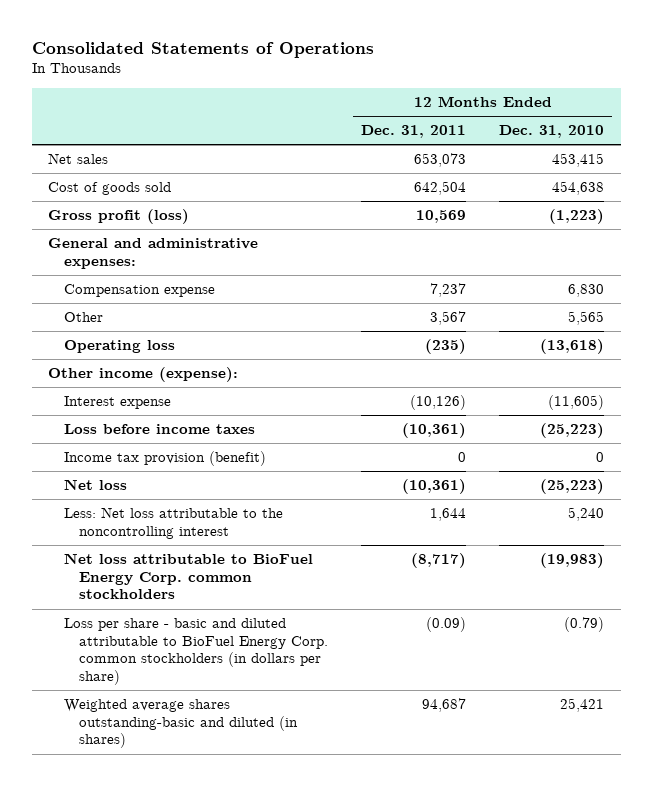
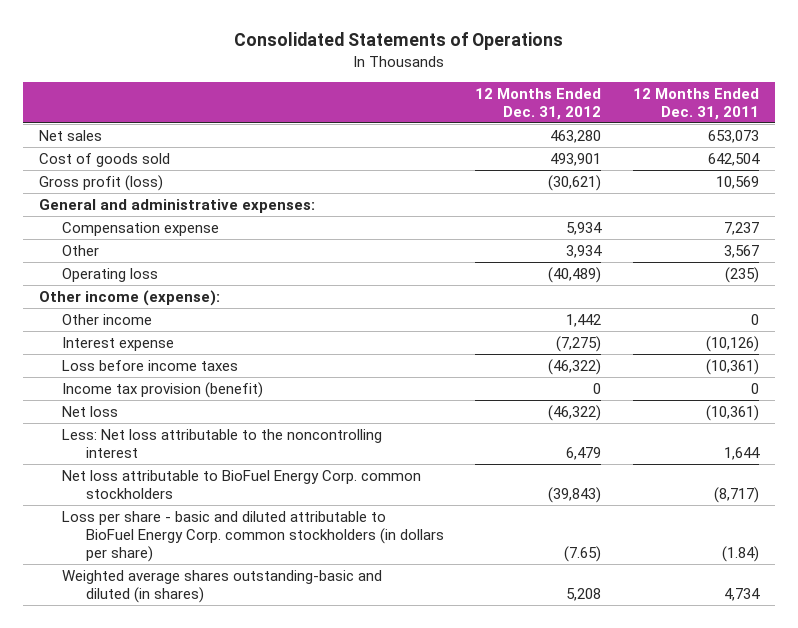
[499,125,605,139] Dec. 31, 2010 -> none
none -> [475,87,602,120] 12 Months Ended Dec. 31, 2012
none -> [62,314,153,326] Other income
[426,617,467,633] (0.09) -> [721,545,759,562] (1.84)
[422,698,467,713] 94,687 -> [723,588,760,602] 4,734

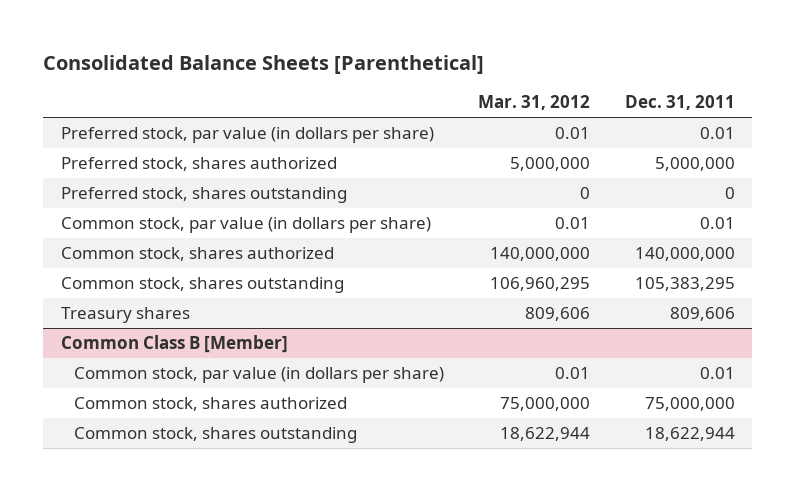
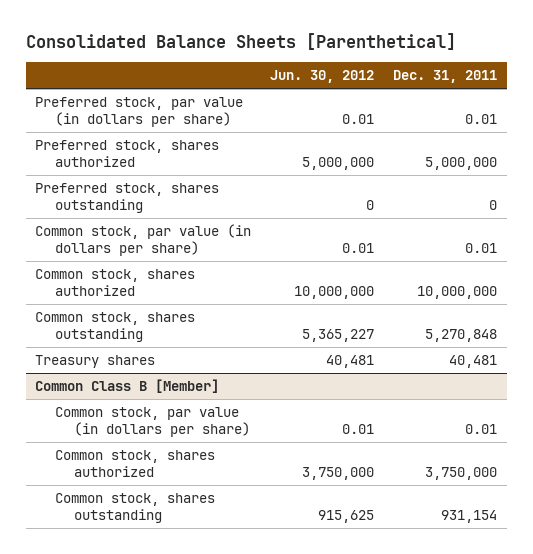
[478,95,591,111] Mar. 31, 2012 -> none
none -> [270,70,375,84] Jun. 30, 2012
[635,247,736,262] 140,000,000 -> [417,286,498,300] 10,000,000
[635,277,736,292] 105,383,295 -> [425,329,498,343] 5,270,848
[670,307,736,322] 809,606 -> [449,355,498,369] 40,481
[645,397,736,412] 75,000,000 -> [425,467,498,481] 3,750,000
[645,427,736,442] 18,622,944 -> [441,510,498,524] 931,154

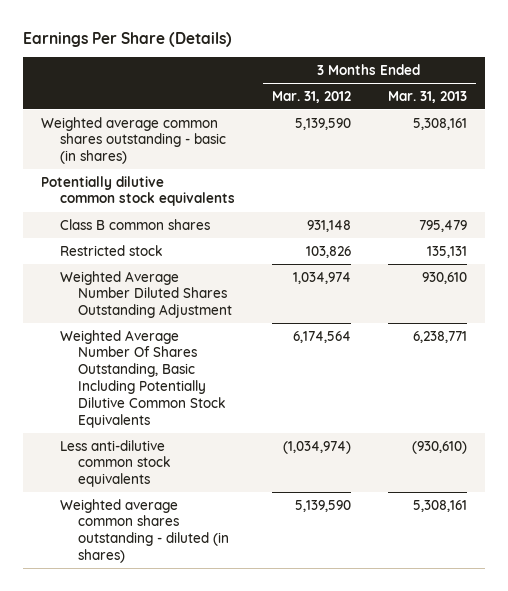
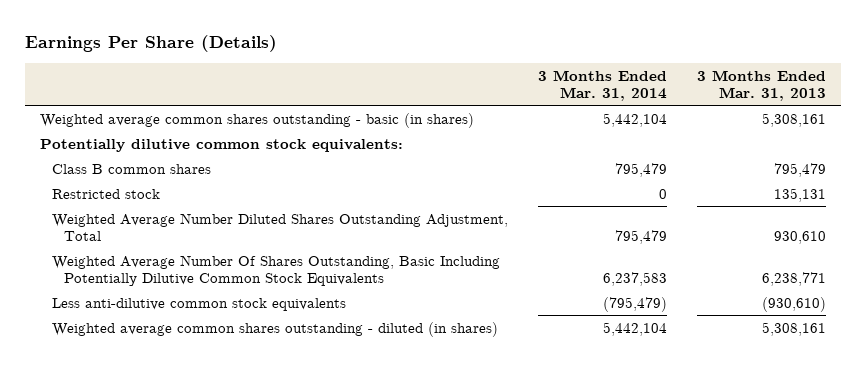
[271,90,351,103] Mar. 31, 2012 -> none
none -> [538,69,668,102] 3 Months Ended Mar. 31, 2014
[41,175,235,207] Potentially dilutive common stock equivalents -> [39,138,403,152] Potentially dilutive common stock equivalents:
[59,270,233,319] Weighted Average Number Diluted Shares Outstanding Adjustment -> [52,212,509,242] Weighted Average Number Diluted Shares Outstanding Adjustment, Total

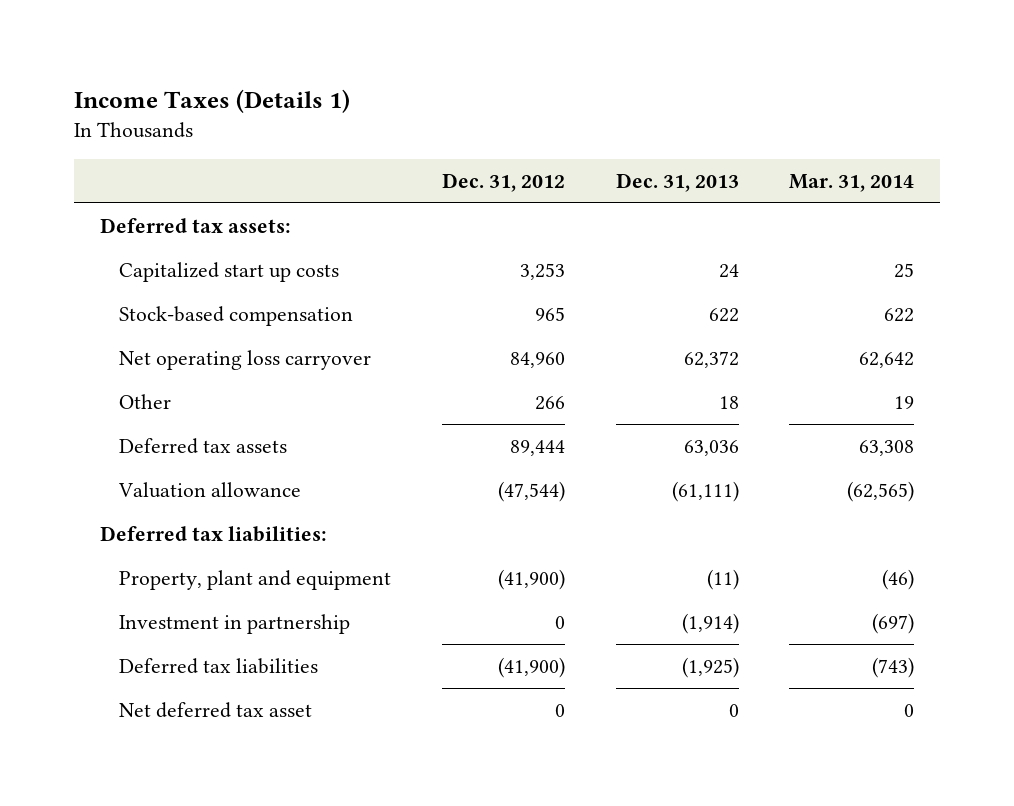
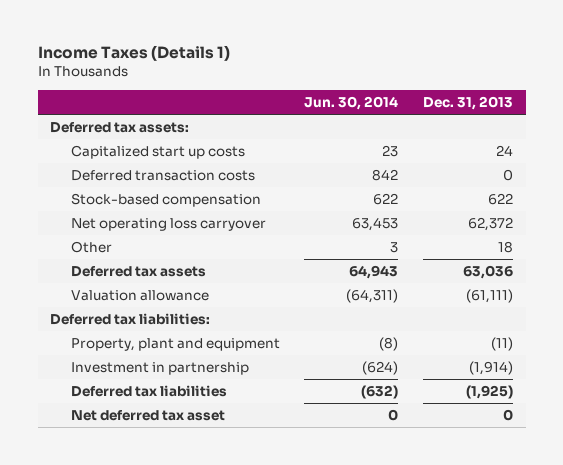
[441,172,565,192] Dec. 31, 2012 -> none
[789,173,915,192] Mar. 31, 2014 -> none
none -> [304,95,399,110] Jun. 30, 2014
none -> [70,170,255,182] Deferred transaction costs

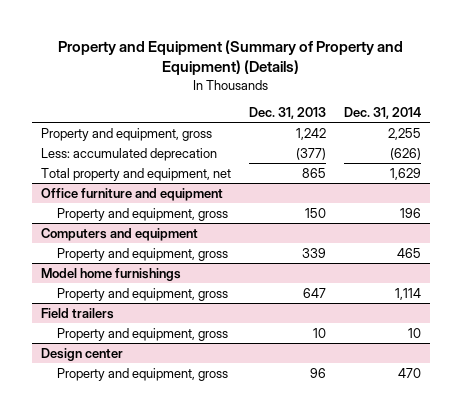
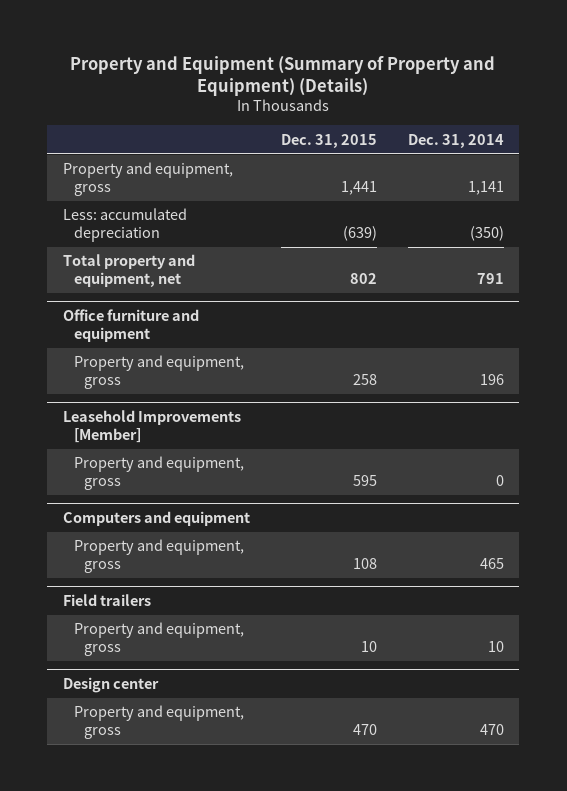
[249,107,327,120] Dec. 31, 2013 -> none
none -> [280,133,377,148] Dec. 31, 2015
[388,127,422,140] 2,255 -> [467,180,504,195] 1,141
[41,147,218,161] Less: accumulated deprecation -> [62,208,187,242] Less: accumulated depreciation
[390,147,422,160] (626) -> [469,225,504,241] (350)
[390,167,422,180] 1,629 -> [476,272,504,284] 791
none -> [62,410,241,443] Leasehold Improvements [Member]
none -> [73,456,244,490] Property and equipment, gross
[41,267,182,281] Model home furnishings -> none
[57,287,229,301] Property and equipment, gross -> none

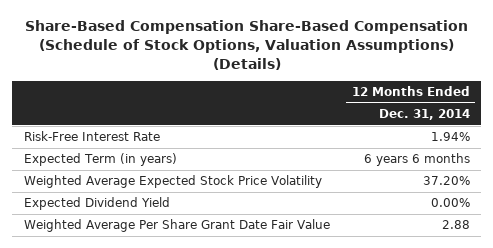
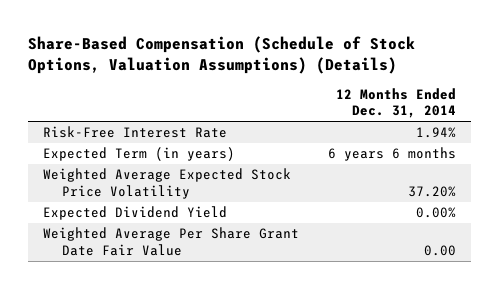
[24,20,468,70] Share-Based Compensation Share-Based Compensation (Schedule of Stock Options, Valuation Assumptions) (Details) -> [27,35,415,74] Share-Based Compensation (Schedule of Stock Options, Valuation Assumptions) (Details)
[441,220,470,230] 2.88 -> [424,245,457,257] 0.00

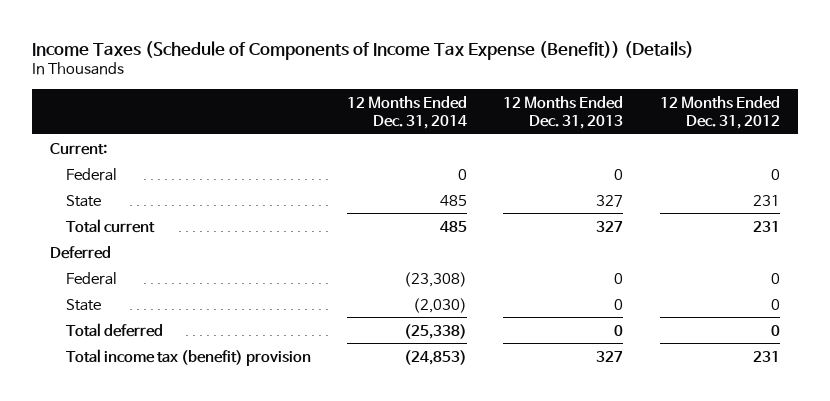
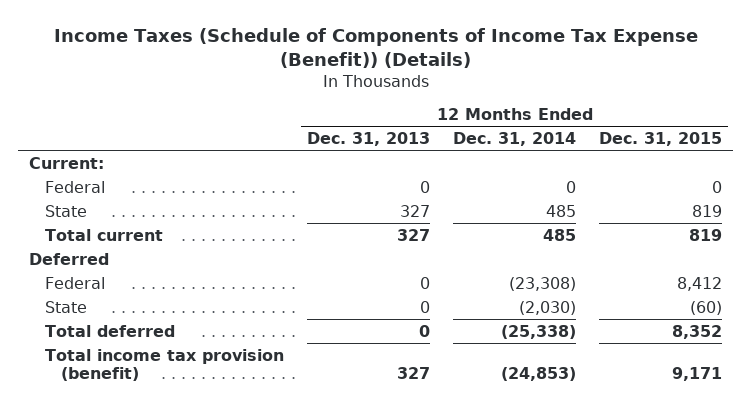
[659,95,780,129] 12 Months Ended Dec. 31, 2012 -> none
none -> [598,131,722,146] Dec. 31, 2015
[66,348,312,366] Total income tax (benefit) provision -> [45,348,285,381] Total income tax provision (benefit)

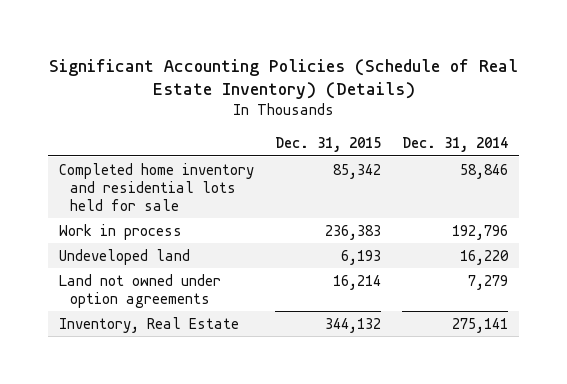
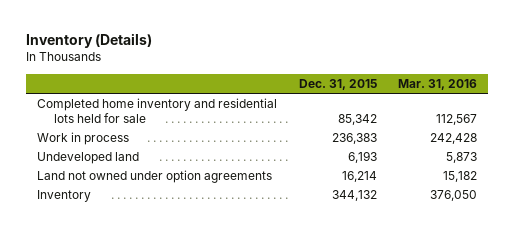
[48,58,518,100] Significant Accounting Policies (Schedule of Real Estate Inventory) (Details) -> [26,32,153,48] Inventory (Details)
[402,137,509,153] Dec. 31, 2014 -> none
none -> [398,78,478,90] Mar. 31, 2016
[58,316,239,333] Inventory, Real Estate -> [36,190,91,203] Inventory

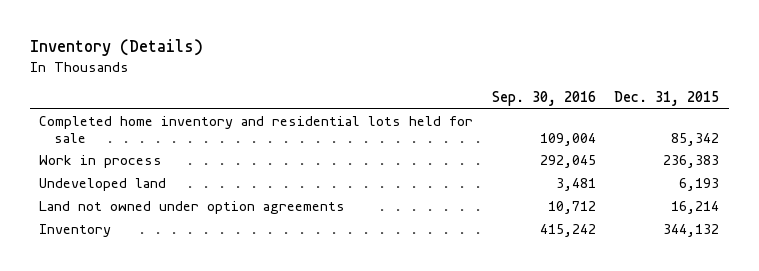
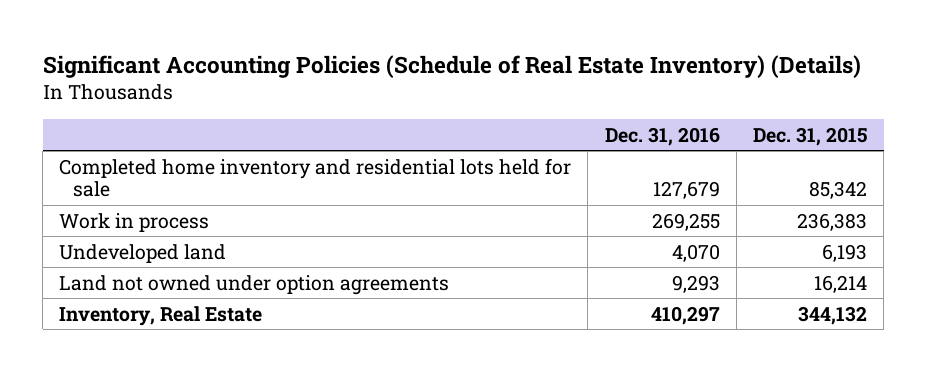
[29,39,203,57] Inventory (Details) -> [42,54,861,78] Significant Accounting Policies (Schedule of Real Estate Inventory) (Details)
[491,91,596,107] Sep. 30, 2016 -> none
none -> [604,126,720,146] Dec. 31, 2016
[39,224,112,238] Inventory -> [59,305,263,326] Inventory, Real Estate

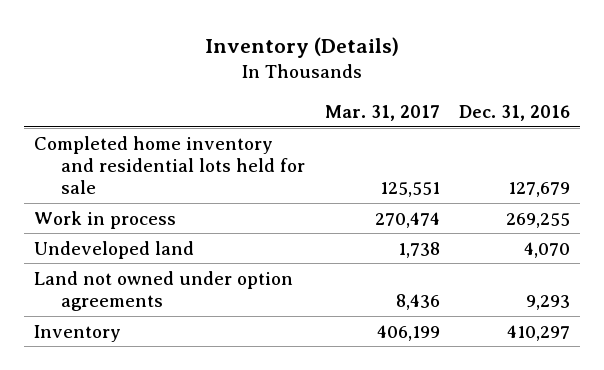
[42,54,861,78] Significant Accounting Policies (Schedule of Real Estate Inventory) (Details) -> [204,36,399,58] Inventory (Details)
[753,126,868,146] Dec. 31, 2015 -> none
none -> [324,104,440,121] Mar. 31, 2017
[59,305,263,326] Inventory, Real Estate -> [33,324,121,342] Inventory

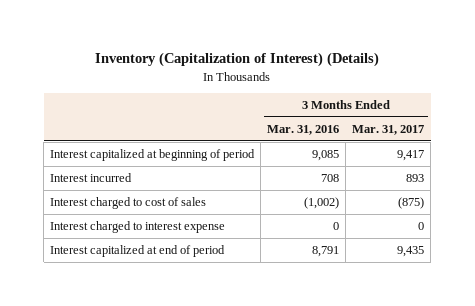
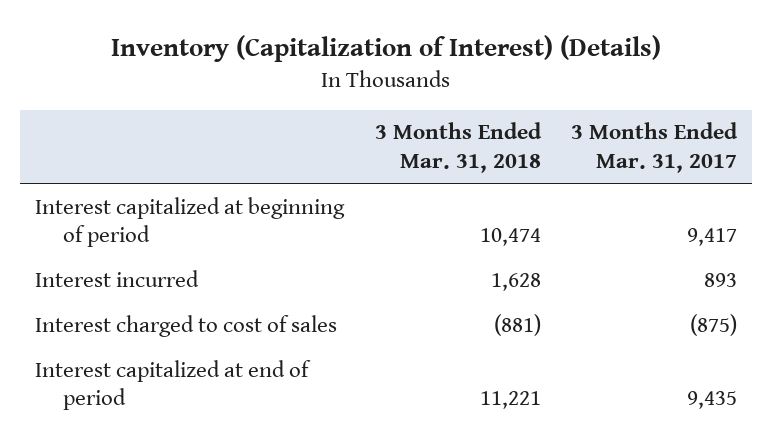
[267,124,340,135] Mar. 31, 2016 -> none
none -> [374,122,542,173] 3 Months Ended Mar. 31, 2018
[50,220,226,233] Interest charged to interest expense -> none

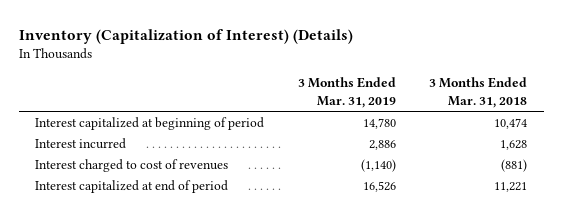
[571,122,739,173] 3 Months Ended Mar. 31, 2017 -> none
none -> [297,77,396,108] 3 Months Ended Mar. 31, 2019
[35,314,338,337] Interest charged to cost of sales -> [35,159,229,173] Interest charged to cost of revenues

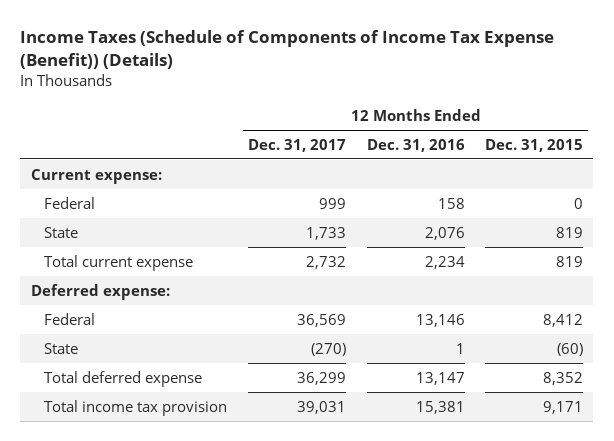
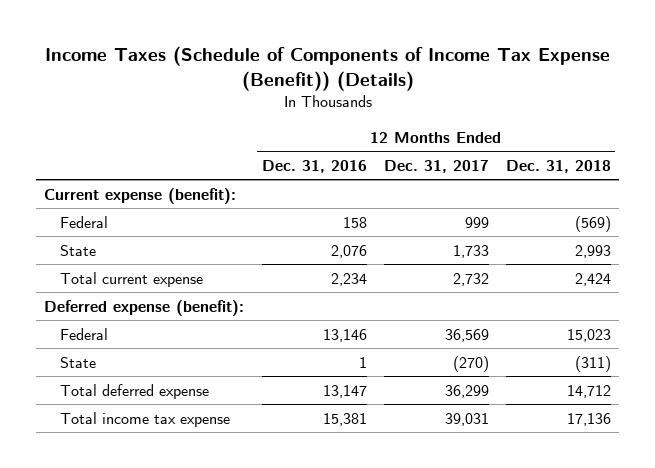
[485,138,584,152] Dec. 31, 2015 -> none
none -> [505,159,611,173] Dec. 31, 2018
[30,168,162,184] Current expense: -> [44,187,237,204] Current expense (benefit):
[30,283,170,300] Deferred expense: -> [44,299,245,316] Deferred expense (benefit):
[44,399,228,416] Total income tax provision -> [59,411,230,427] Total income tax expense

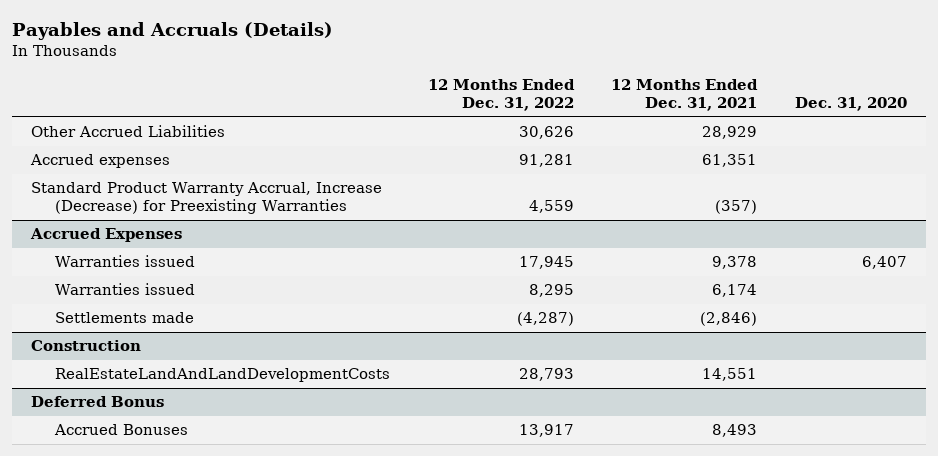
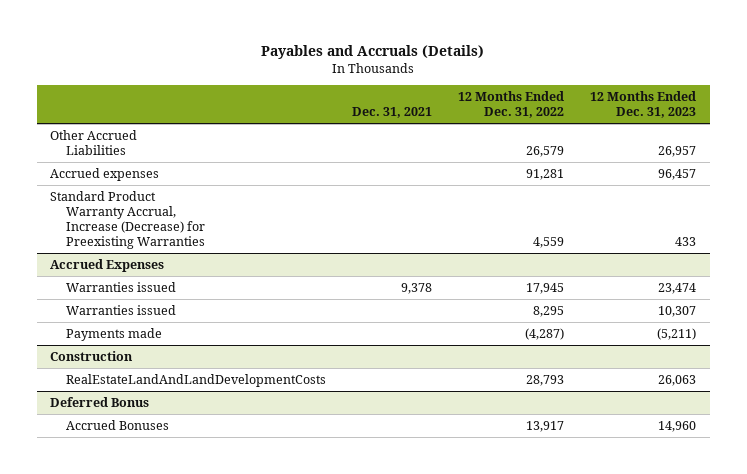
[611,79,759,112] 12 Months Ended Dec. 31, 2021 -> none
[794,97,907,112] Dec. 31, 2020 -> none
none -> [352,107,433,119] Dec. 31, 2021
none -> [590,91,697,119] 12 Months Ended Dec. 31, 2023
[518,126,574,140] 30,626 -> [526,145,565,157] 26,579
[55,312,195,324] Settlements made -> [66,328,163,342] Payments made

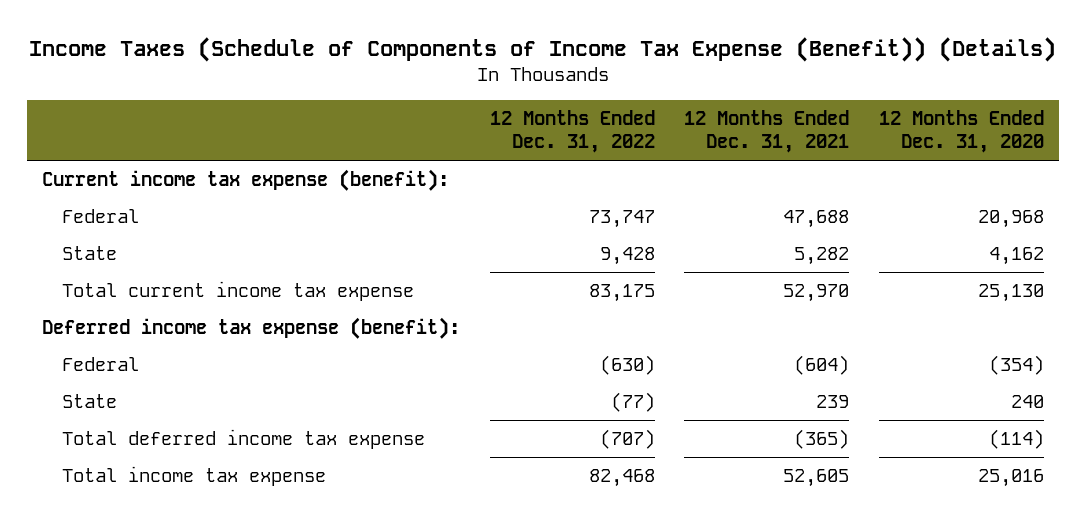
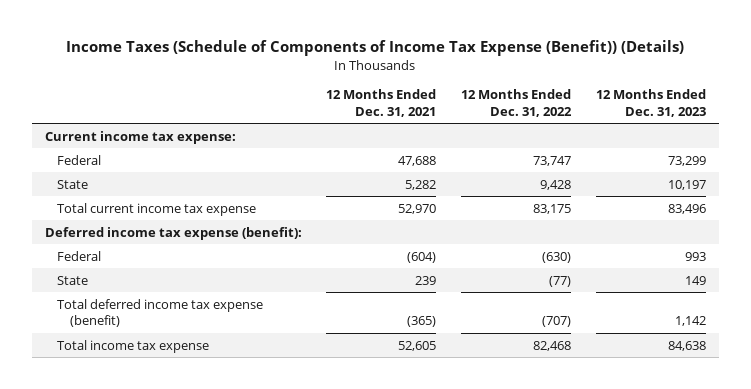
[879,109,1045,154] 12 Months Ended Dec. 31, 2020 -> none
none -> [596,89,707,117] 12 Months Ended Dec. 31, 2023
[41,168,449,191] Current income tax expense (benefit): -> [44,130,236,144] Current income tax expense:
[62,428,426,449] Total deferred income tax expense -> [57,298,264,328] Total deferred income tax expense (benefit)

